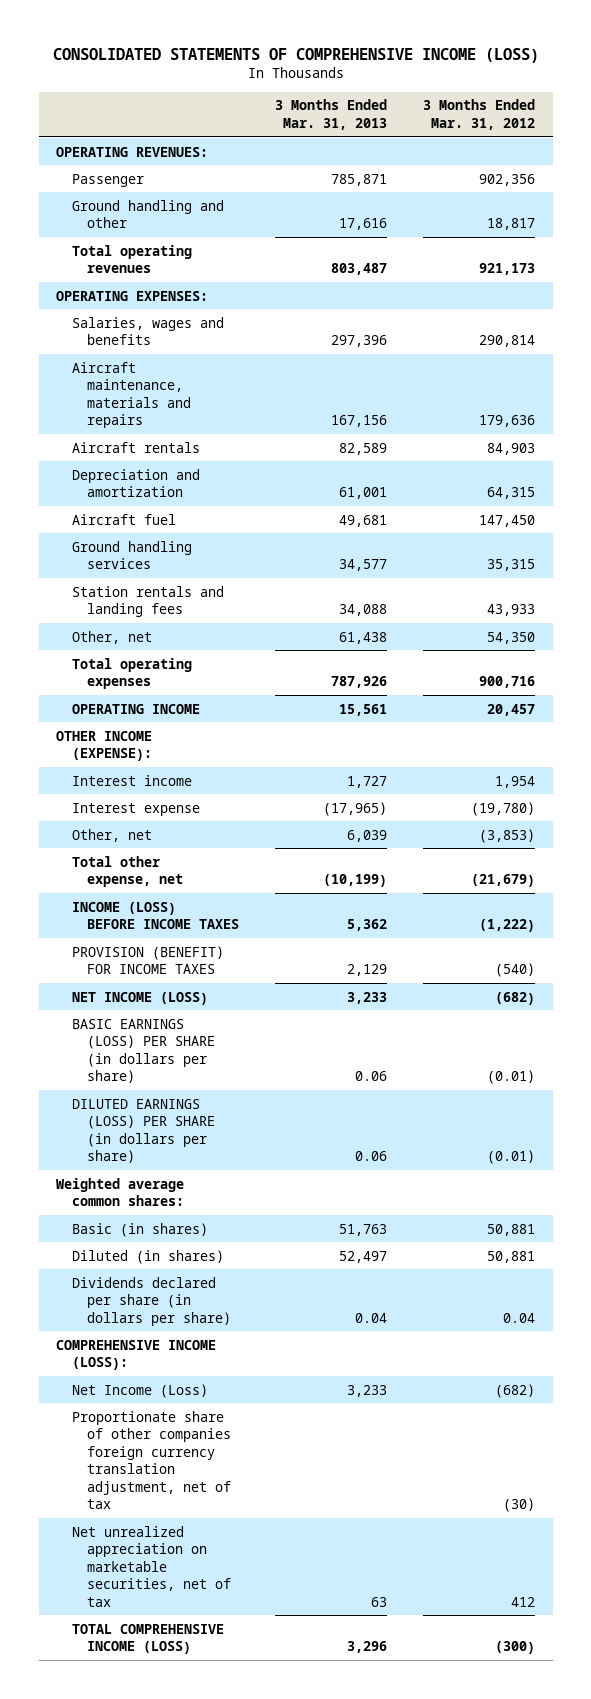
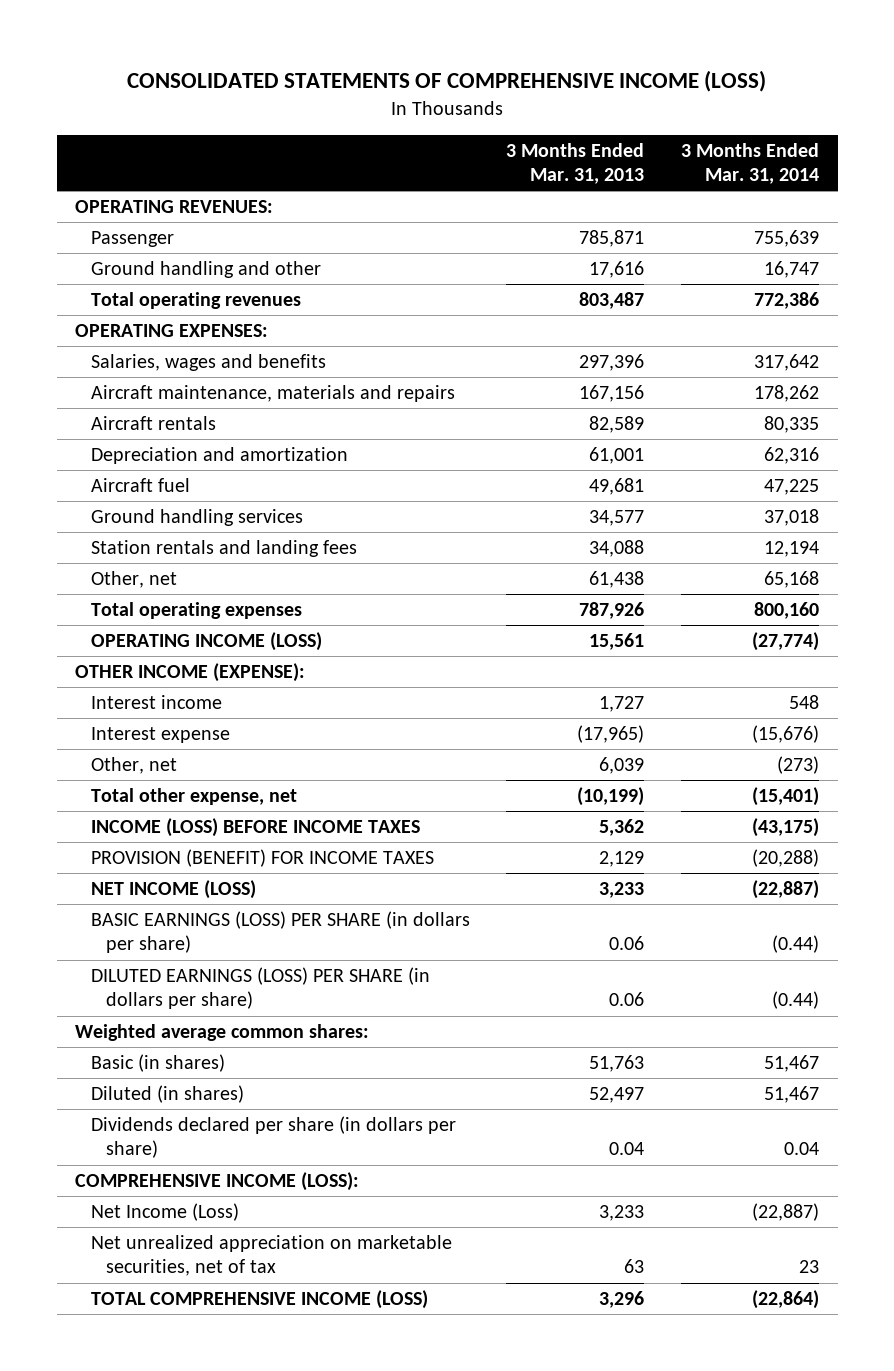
[422,99,535,130] 3 Months Ended Mar. 31, 2012 -> none
none -> [681,142,820,185] 3 Months Ended Mar. 31, 2014
[71,703,200,714] OPERATING INCOME -> [90,632,322,652] OPERATING INCOME (LOSS)
[71,1410,232,1509] Proportionate share of other companies foreign currency translation adjustment, net of tax -> none

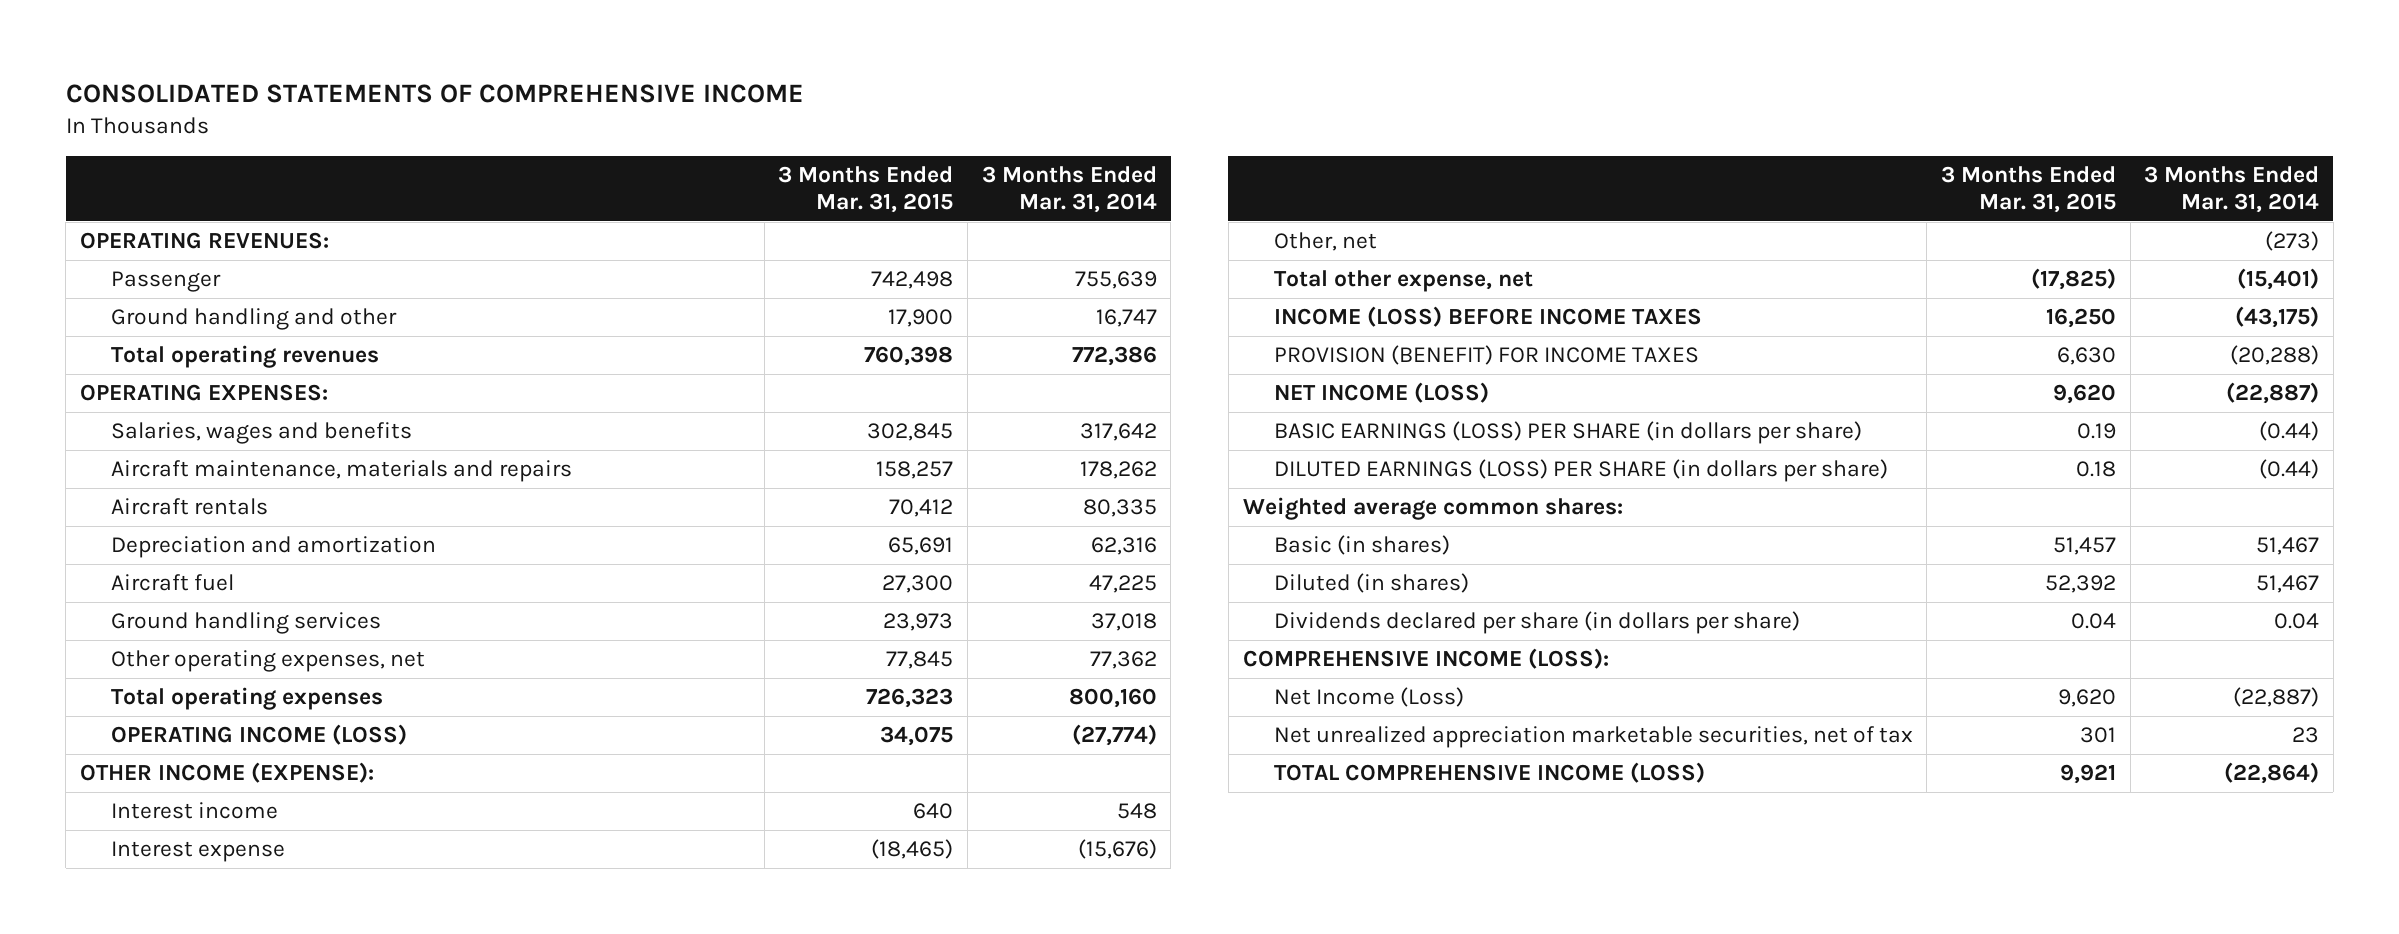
[127,69,767,92] CONSOLIDATED STATEMENTS OF COMPREHENSIVE INCOME (LOSS) -> [65,83,804,103] CONSOLIDATED STATEMENTS OF COMPREHENSIVE INCOME
[506,142,645,185] 3 Months Ended Mar. 31, 2013 -> none
none -> [778,166,954,214] 3 Months Ended Mar. 31, 2015
[90,540,357,558] Station rentals and landing fees -> none
[90,571,177,589] Other, net -> [111,650,426,673] Other operating expenses, net
[764,571,820,589] 65,168 -> [1089,651,1157,670] 77,362
[90,1235,452,1277] Net unrealized appreciation on marketable securities, net of tax -> [1273,726,1913,749] Net unrealized appreciation marketable securities, net of tax

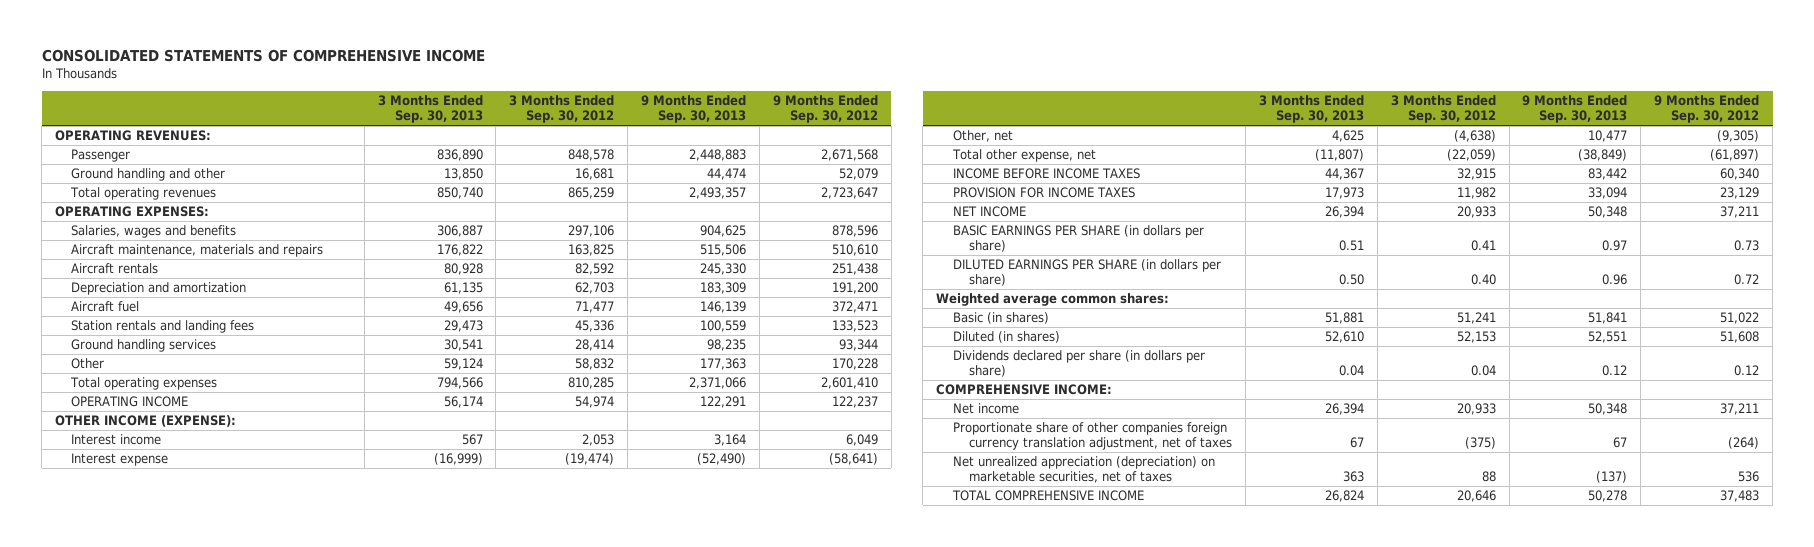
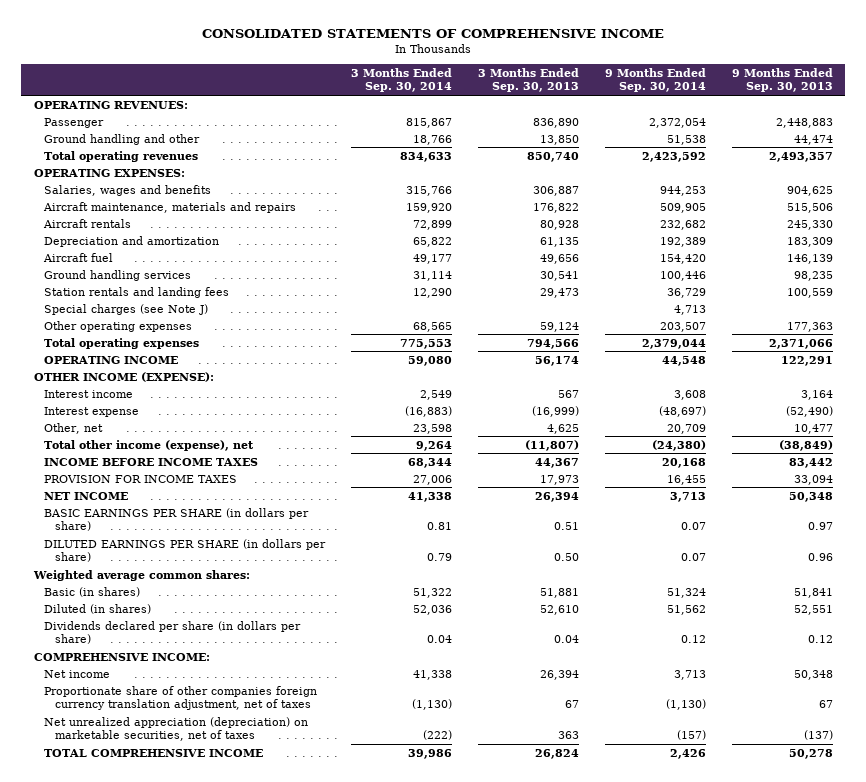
[509,95,615,124] 3 Months Ended Sep. 30, 2012 -> none
[772,95,878,124] 9 Months Ended Sep. 30, 2012 -> none
none -> [351,67,453,93] 3 Months Ended Sep. 30, 2014
none -> [604,67,706,93] 9 Months Ended Sep. 30, 2014
[71,320,255,334] Station rentals and landing fees -> [44,286,230,298] Station rentals and landing fees
none -> [44,303,209,315] Special charges (see Note J)
[71,358,105,370] Other -> [44,320,193,332] Other operating expenses
[951,149,1096,163] Total other expense, net -> [44,439,255,451] Total other income (expense), net

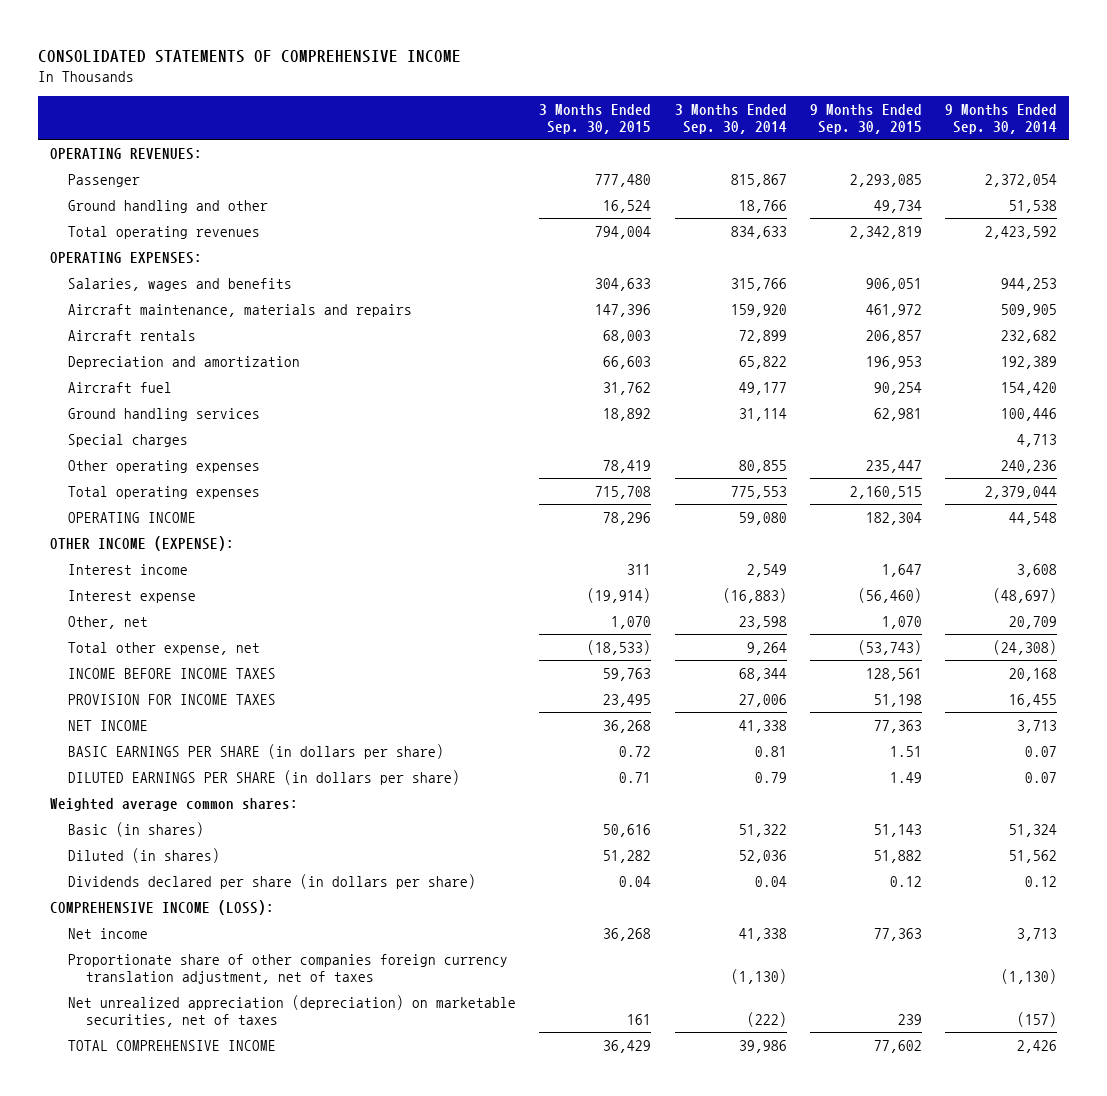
[477,67,579,93] 3 Months Ended Sep. 30, 2013 -> none
[731,67,833,93] 9 Months Ended Sep. 30, 2013 -> none
none -> [539,103,652,134] 3 Months Ended Sep. 30, 2015
none -> [809,103,922,134] 9 Months Ended Sep. 30, 2015
[44,286,230,298] Station rentals and landing fees -> none
[44,303,209,315] Special charges (see Note J) -> [67,433,188,447] Special charges
[413,321,453,332] 68,565 -> [738,459,787,473] 80,855
[659,321,706,332] 203,507 -> [1001,459,1058,473] 240,236
[44,439,255,451] Total other income (expense), net -> [67,641,260,655] Total other expense, net
[651,439,706,451] (24,380) -> [993,639,1058,655] (24,308)
[33,652,210,661] COMPREHENSIVE INCOME: -> [49,899,274,915] COMPREHENSIVE INCOME (LOSS):

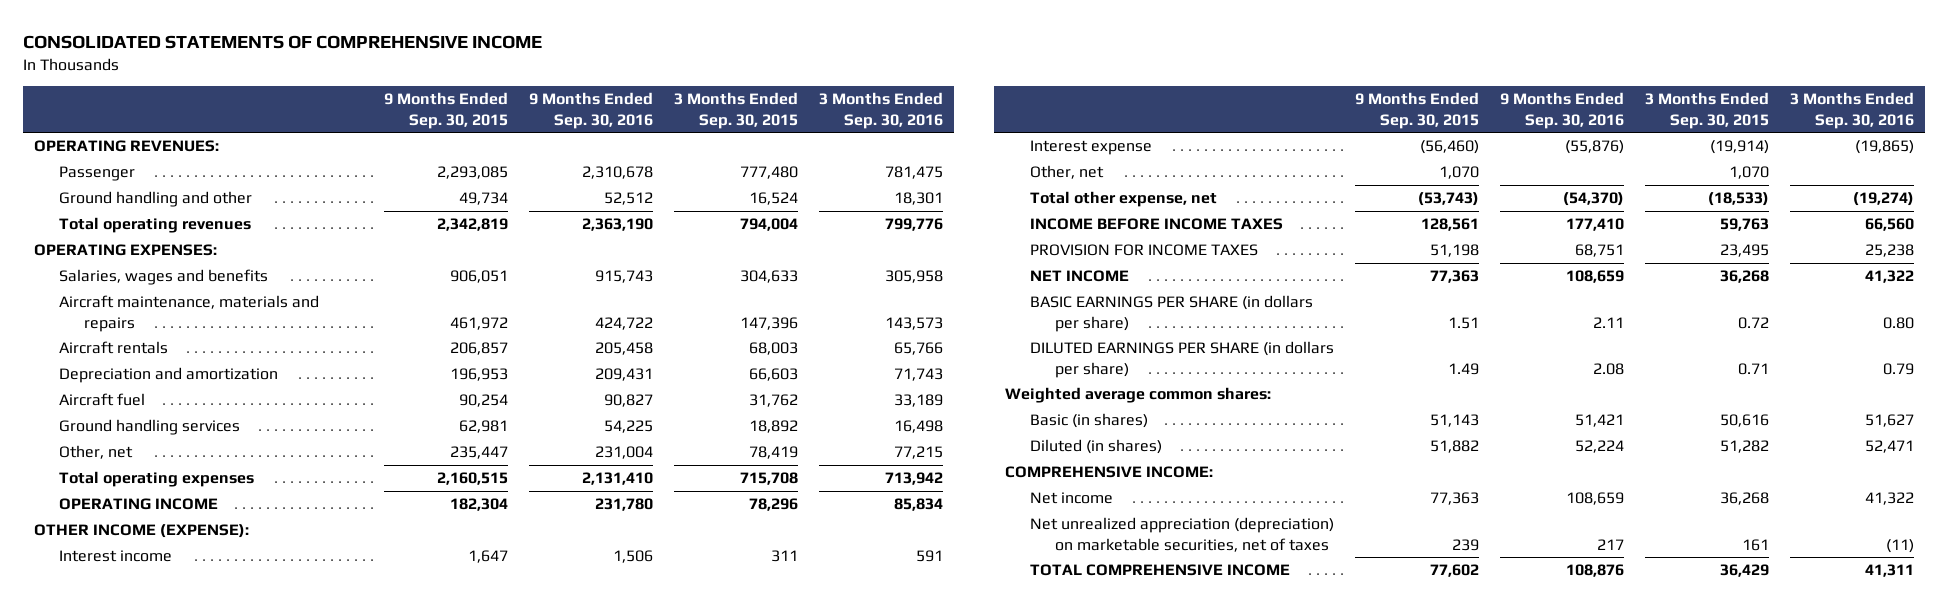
[674,103,787,134] 3 Months Ended Sep. 30, 2014 -> none
[945,103,1058,134] 9 Months Ended Sep. 30, 2014 -> none
none -> [529,92,654,129] 9 Months Ended Sep. 30, 2016
none -> [819,92,944,129] 3 Months Ended Sep. 30, 2016
[67,433,188,447] Special charges -> none
[67,459,260,473] Other operating expenses -> [59,445,134,460] Other, net
[67,873,476,889] Dividends declared per share (in dollars per share) -> none
[49,899,274,915] COMPREHENSIVE INCOME (LOSS): -> [1004,466,1213,479] COMPREHENSIVE INCOME:
[67,953,508,984] Proportionate share of other companies foreign currency translation adjustment, net of taxes -> none

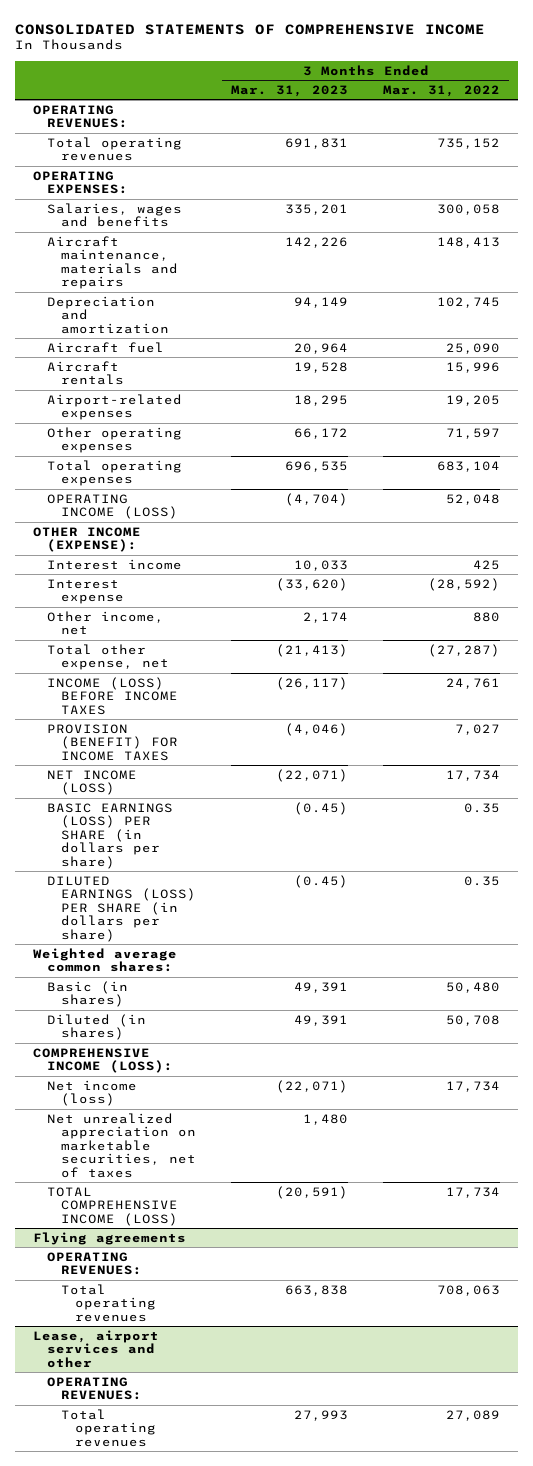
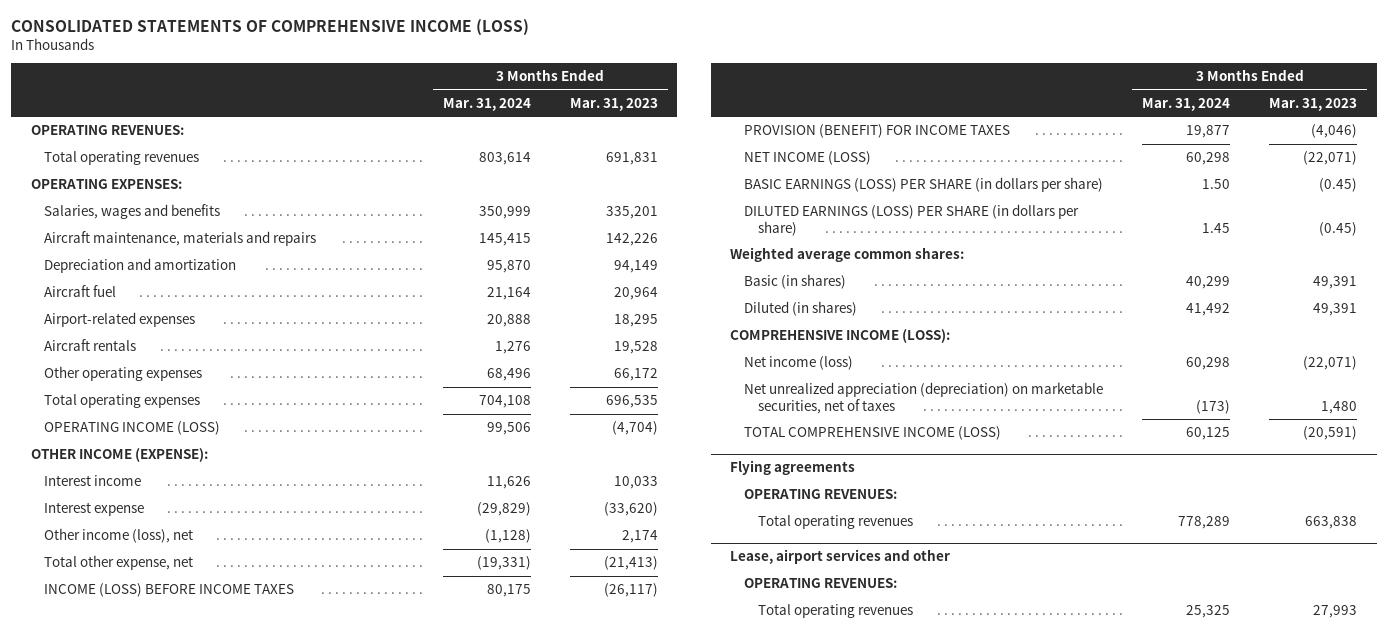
[15,23,486,35] CONSOLIDATED STATEMENTS OF COMPREHENSIVE INCOME -> [10,18,529,36] CONSOLIDATED STATEMENTS OF COMPREHENSIVE INCOME (LOSS)
[383,84,501,97] Mar. 31, 2022 -> none
none -> [442,97,531,111] Mar. 31, 2024
[46,360,124,386] Aircraft rentals -> [44,339,137,352] Aircraft rentals
[46,610,164,636] Other income, net -> [44,528,194,544] Other income (loss), net
[46,1112,196,1179] Net unrealized appreciation on marketable securities, net of taxes -> [744,382,1104,414] Net unrealized appreciation (depreciation) on marketable securities, net of taxes

